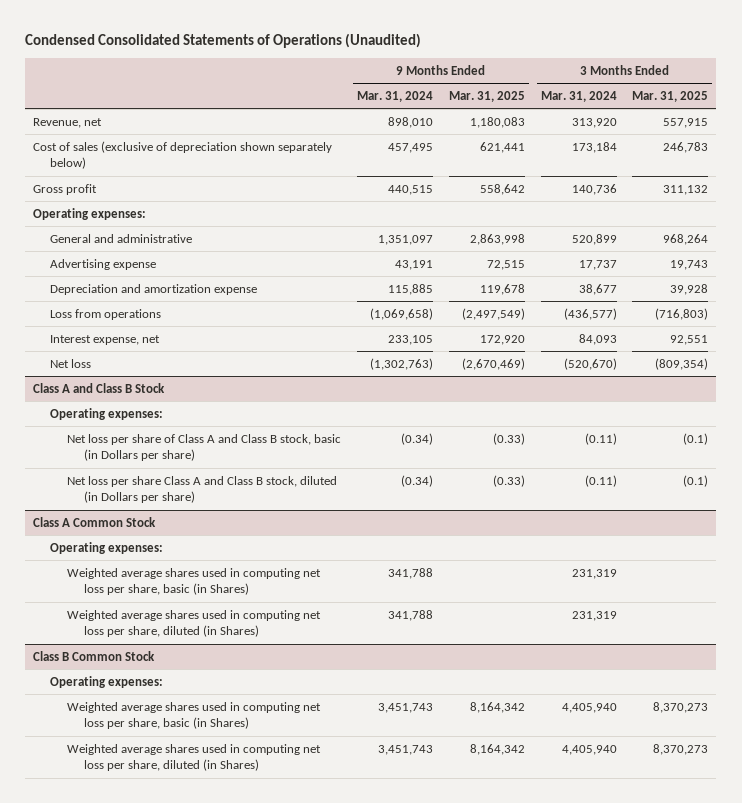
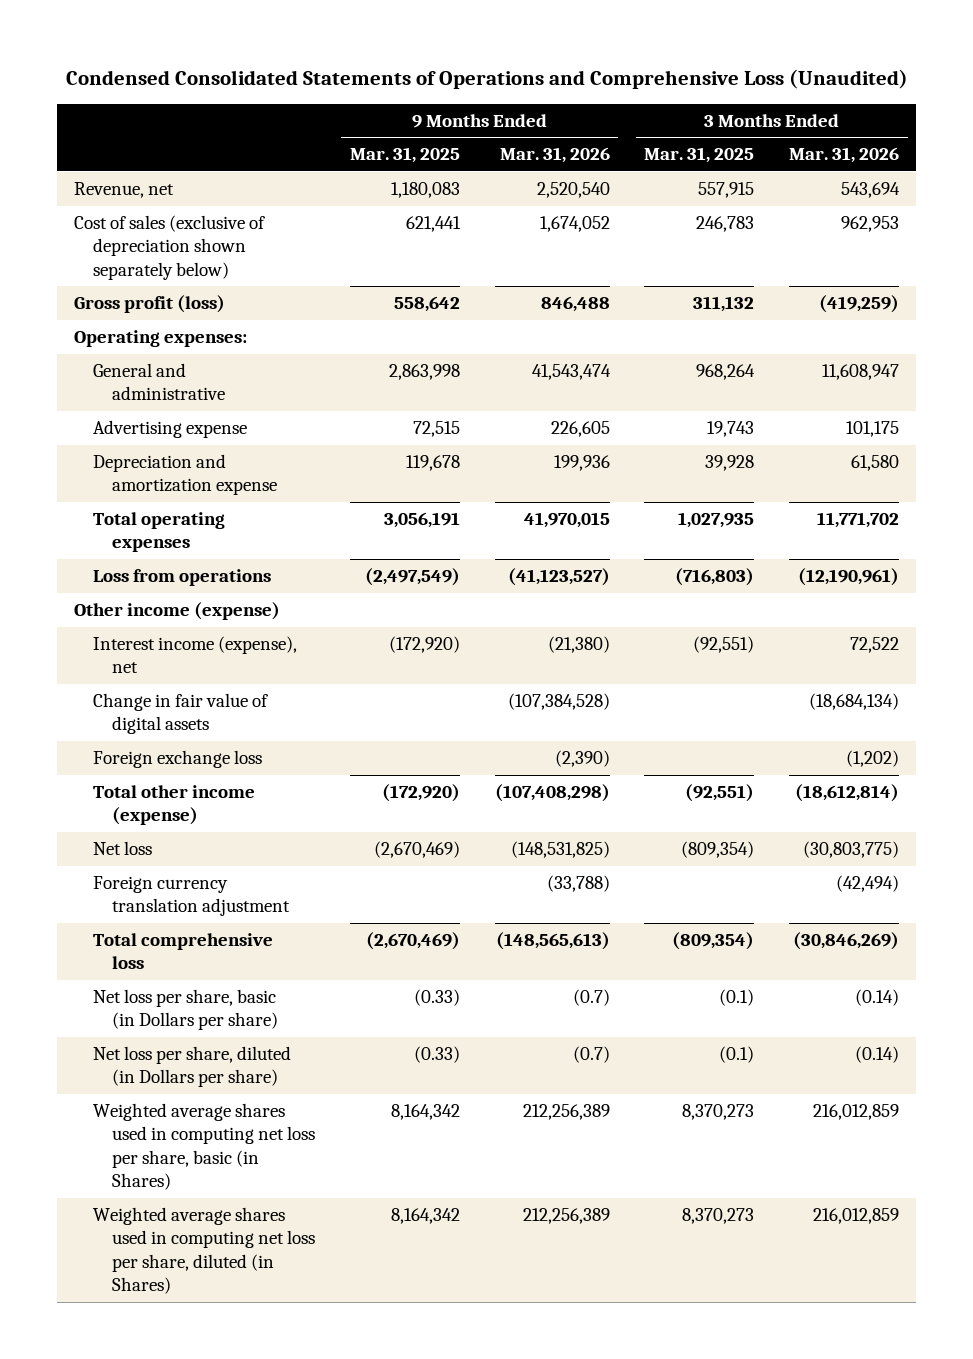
[25,33,422,49] Condensed Consolidated Statements of Operations (Unaudited) -> [65,69,908,90] Condensed Consolidated Statements of Operations and Comprehensive Loss (Unaudited)
[357,90,434,102] Mar. 31, 2024 -> none
[540,90,617,102] Mar. 31, 2024 -> none
none -> [499,147,610,164] Mar. 31, 2026
none -> [789,147,900,164] Mar. 31, 2026
[33,183,98,195] Gross profit -> [74,294,226,313] Gross profit (loss)
none -> [93,511,226,553] Total operating expenses
none -> [74,601,281,620] Other income (expense)
[50,334,161,345] Interest expense, net -> [93,635,298,674] Interest income (expense), net
[479,334,525,345] 172,920 -> [388,635,460,653] (172,920)
[670,334,709,345] 92,551 -> [693,635,755,653] (92,551)
none -> [93,692,269,735] Change in fair value of digital assets
none -> [93,749,263,768] Foreign exchange loss
none -> [93,784,256,826] Total other income (expense)
[33,382,166,393] Class A and Class B Stock -> none
[50,407,164,420] Operating expenses: -> none
[33,516,157,527] Class A Common Stock -> none
[50,541,164,554] Operating expenses: -> none
[67,567,322,596] Weighted average shares used in computing net loss per share, basic (in Shares) -> none
[67,609,322,638] Weighted average shares used in computing net loss per share, diluted (in Shares) -> none
[33,650,156,661] Class B Common Stock -> none
[50,675,164,688] Operating expenses: -> none
none -> [93,875,291,917] Foreign currency translation adjustment
none -> [93,932,274,970] Total comprehensive loss
[67,433,342,462] Net loss per share of Class A and Class B stock, basic (in Dollars per share) -> [93,988,279,1031] Net loss per share, basic (in Dollars per share)
[67,475,338,504] Net loss per share Class A and Class B stock, diluted (in Dollars per share) -> [93,1045,292,1088] Net loss per share, diluted (in Dollars per share)

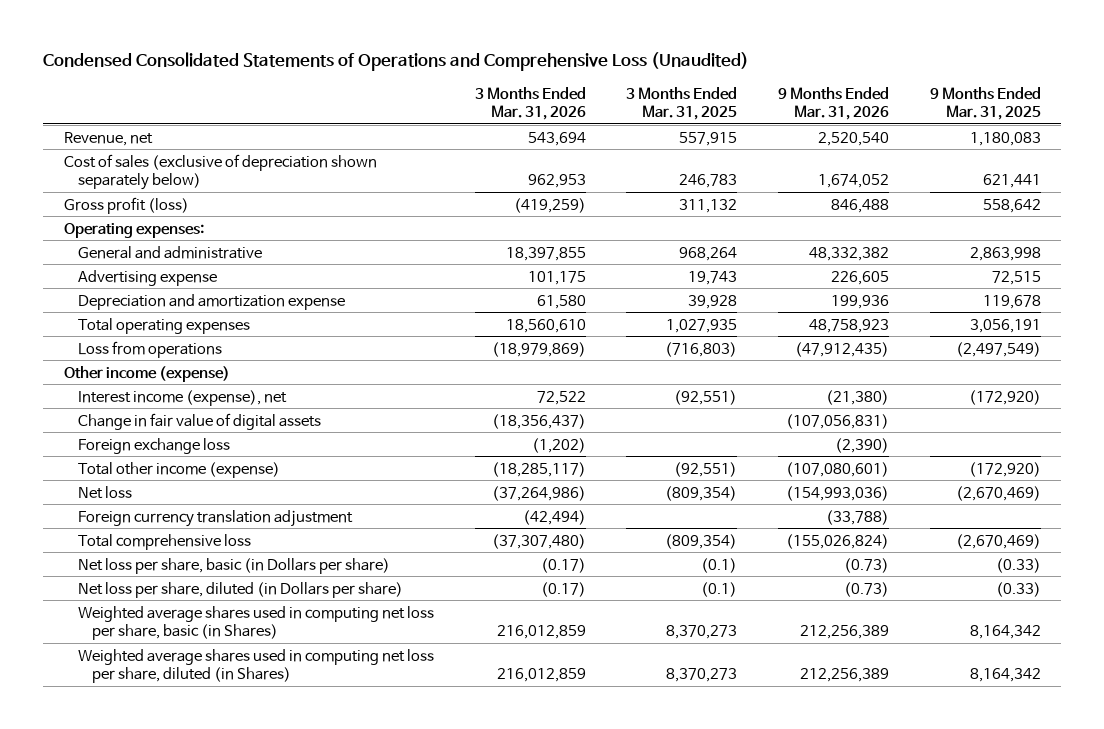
[531,363,611,380] 41,543,474 -> [809,246,890,261] 48,332,382
[822,363,900,380] 11,608,947 -> [505,246,586,261] 18,397,855
[523,511,610,528] 41,970,015 -> [809,318,890,333] 48,758,923
[817,511,900,528] 11,771,702 -> [505,318,586,333] 18,560,610
[507,567,610,586] (41,123,527) -> [795,341,890,357] (47,912,435)
[798,567,900,586] (12,190,961) -> [491,341,586,357] (18,979,869)
[507,692,610,710] (107,384,528) -> [786,413,890,429] (107,056,831)
[809,692,900,710] (18,684,134) -> [491,413,586,429] (18,356,437)
[494,783,610,802] (107,408,298) -> [786,461,890,477] (107,080,601)
[795,783,900,802] (18,612,814) -> [491,461,586,477] (18,285,117)
[510,840,610,858] (148,531,825) -> [786,485,890,501] (154,993,036)
[803,840,900,858] (30,803,775) -> [491,485,586,501] (37,264,986)
[495,931,610,950] (148,565,613) -> [786,533,890,549] (155,026,824)
[793,931,900,950] (30,846,269) -> [491,533,586,549] (37,307,480)
[572,988,610,1006] (0.7) -> [844,557,890,573] (0.73)
[855,988,900,1006] (0.14) -> [540,557,586,573] (0.17)
[572,1045,610,1063] (0.7) -> [844,581,890,597] (0.73)
[855,1045,900,1063] (0.14) -> [540,581,586,597] (0.17)

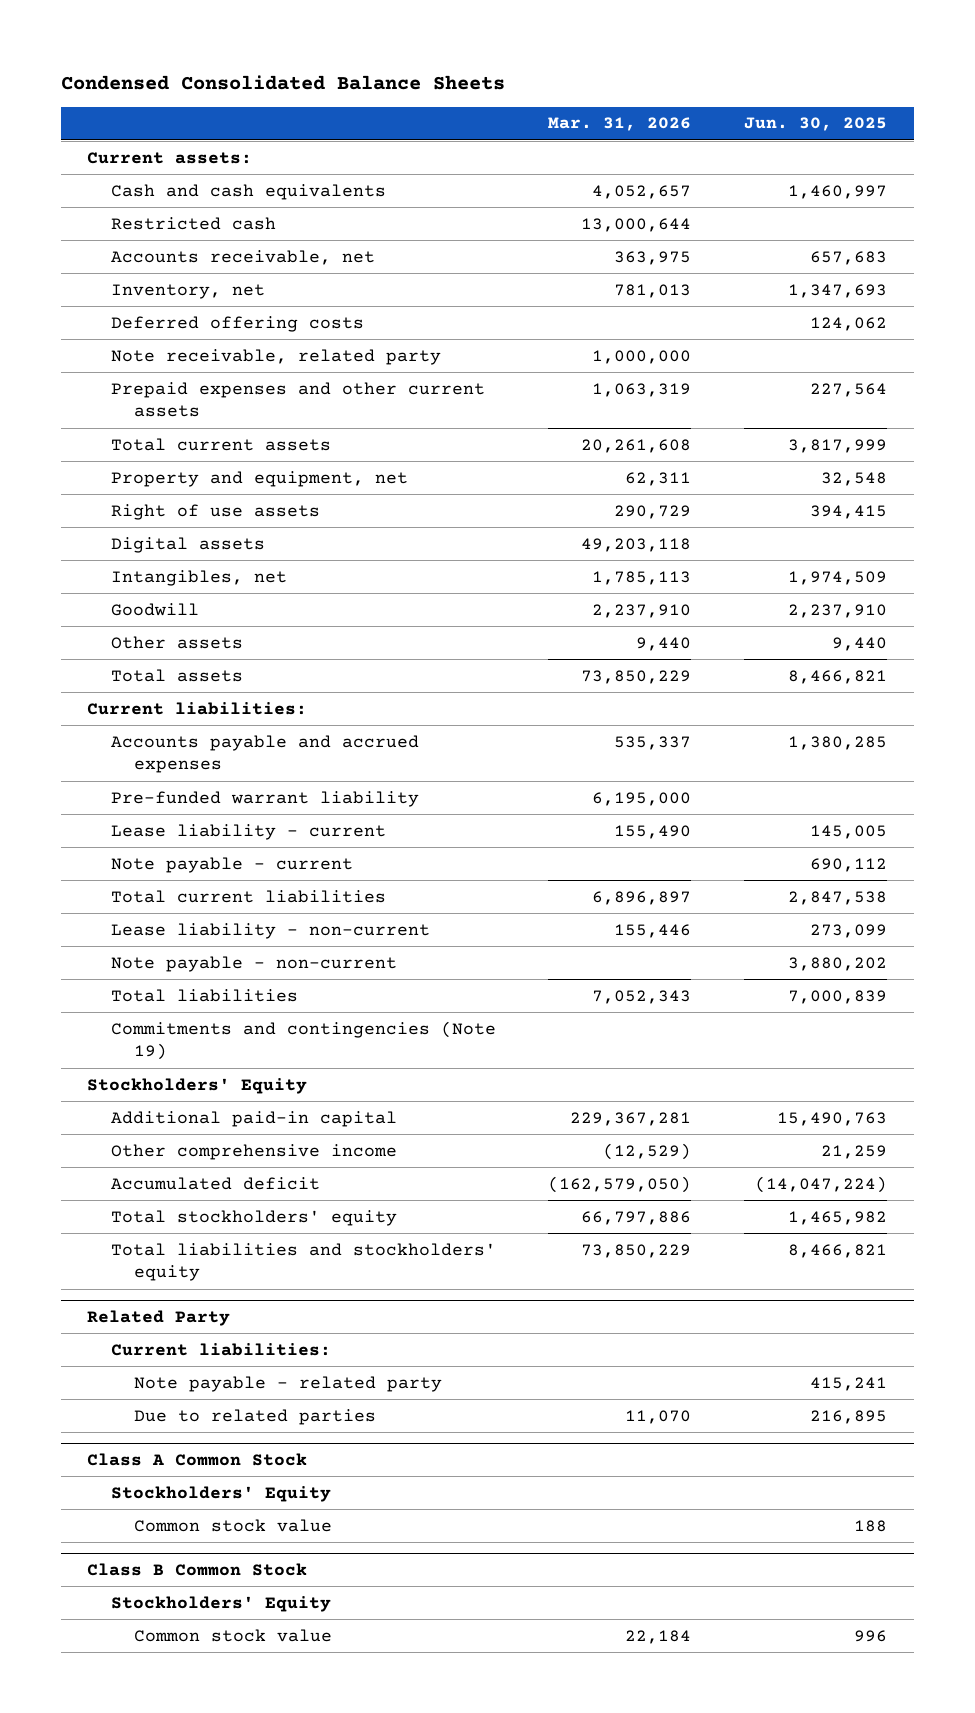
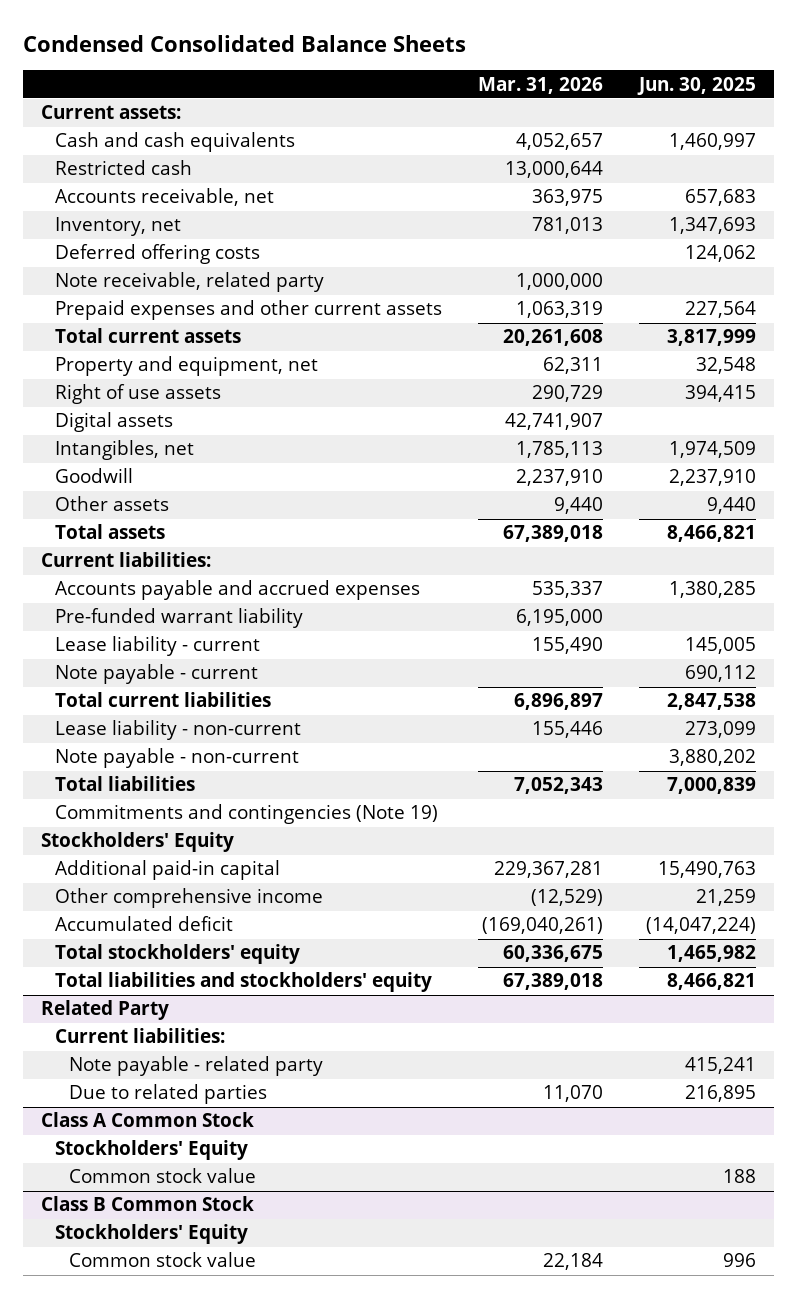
[581,537,692,552] 49,203,118 -> [505,413,604,431] 42,741,907
[581,669,692,684] 73,850,229 -> [503,525,604,543] 67,389,018
[548,1175,692,1193] (162,579,050) -> [482,917,604,935] (169,040,261)
[581,1210,692,1225] 66,797,886 -> [503,945,604,963] 60,336,675
[581,1243,692,1258] 73,850,229 -> [503,973,604,991] 67,389,018

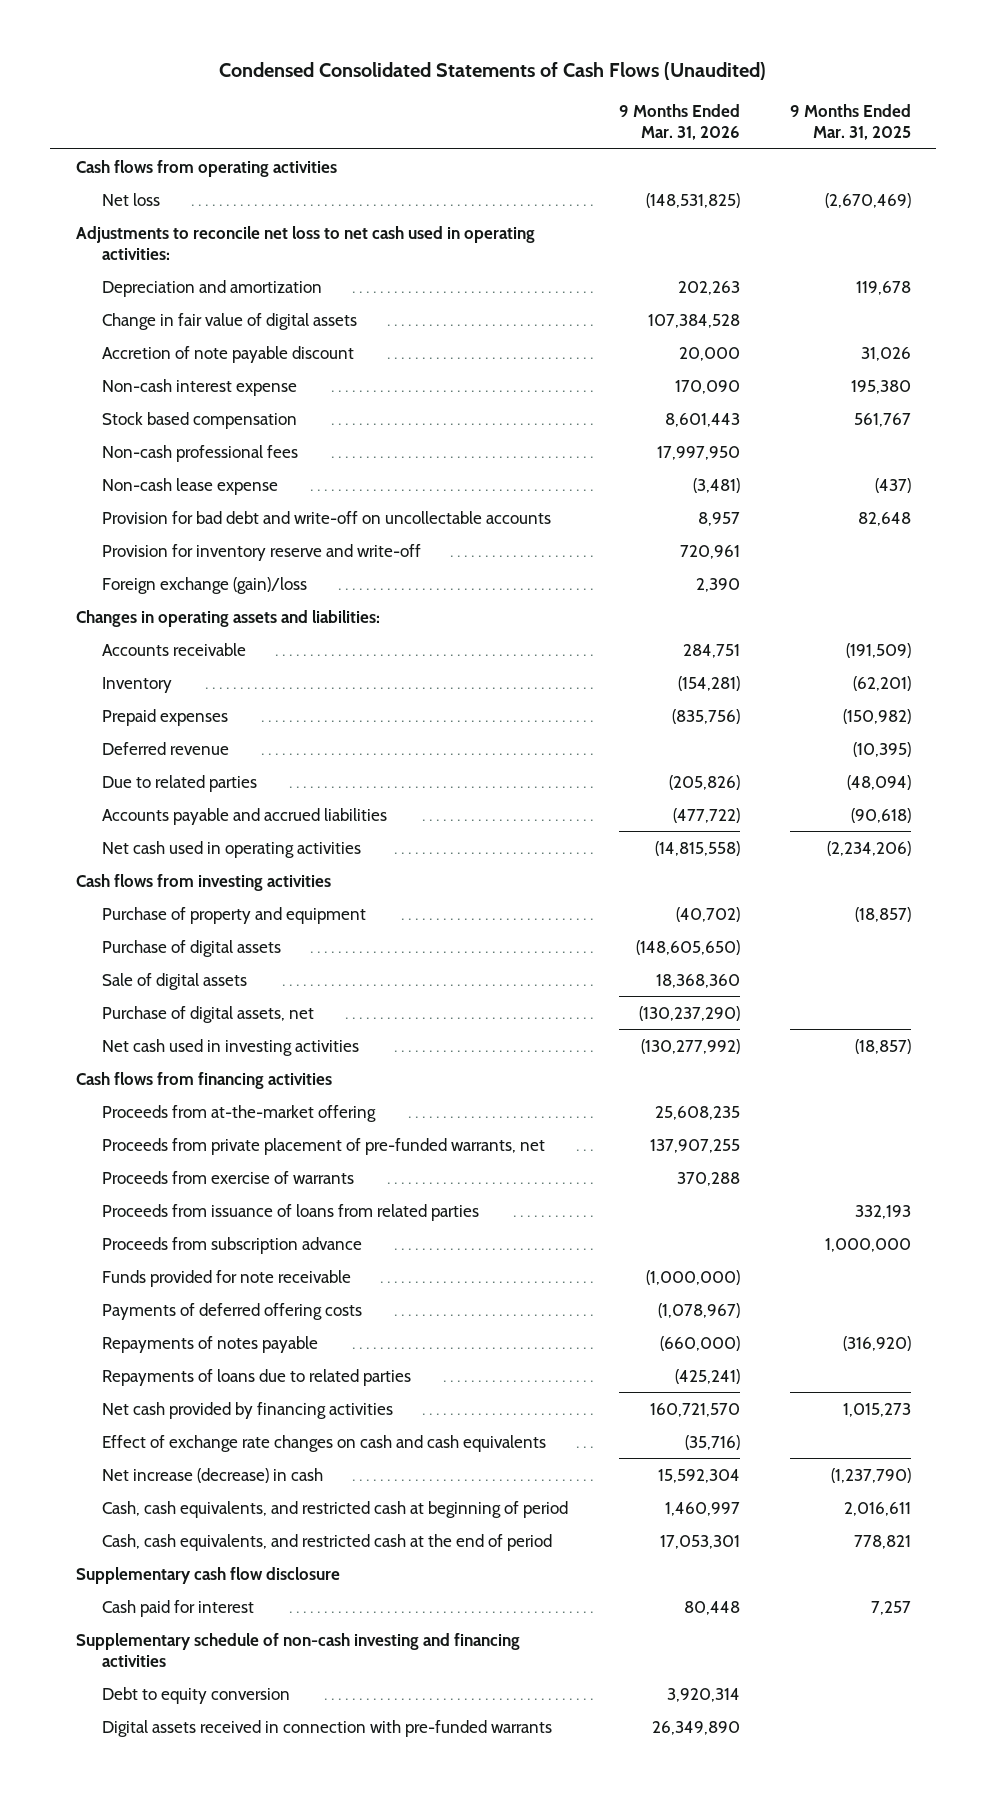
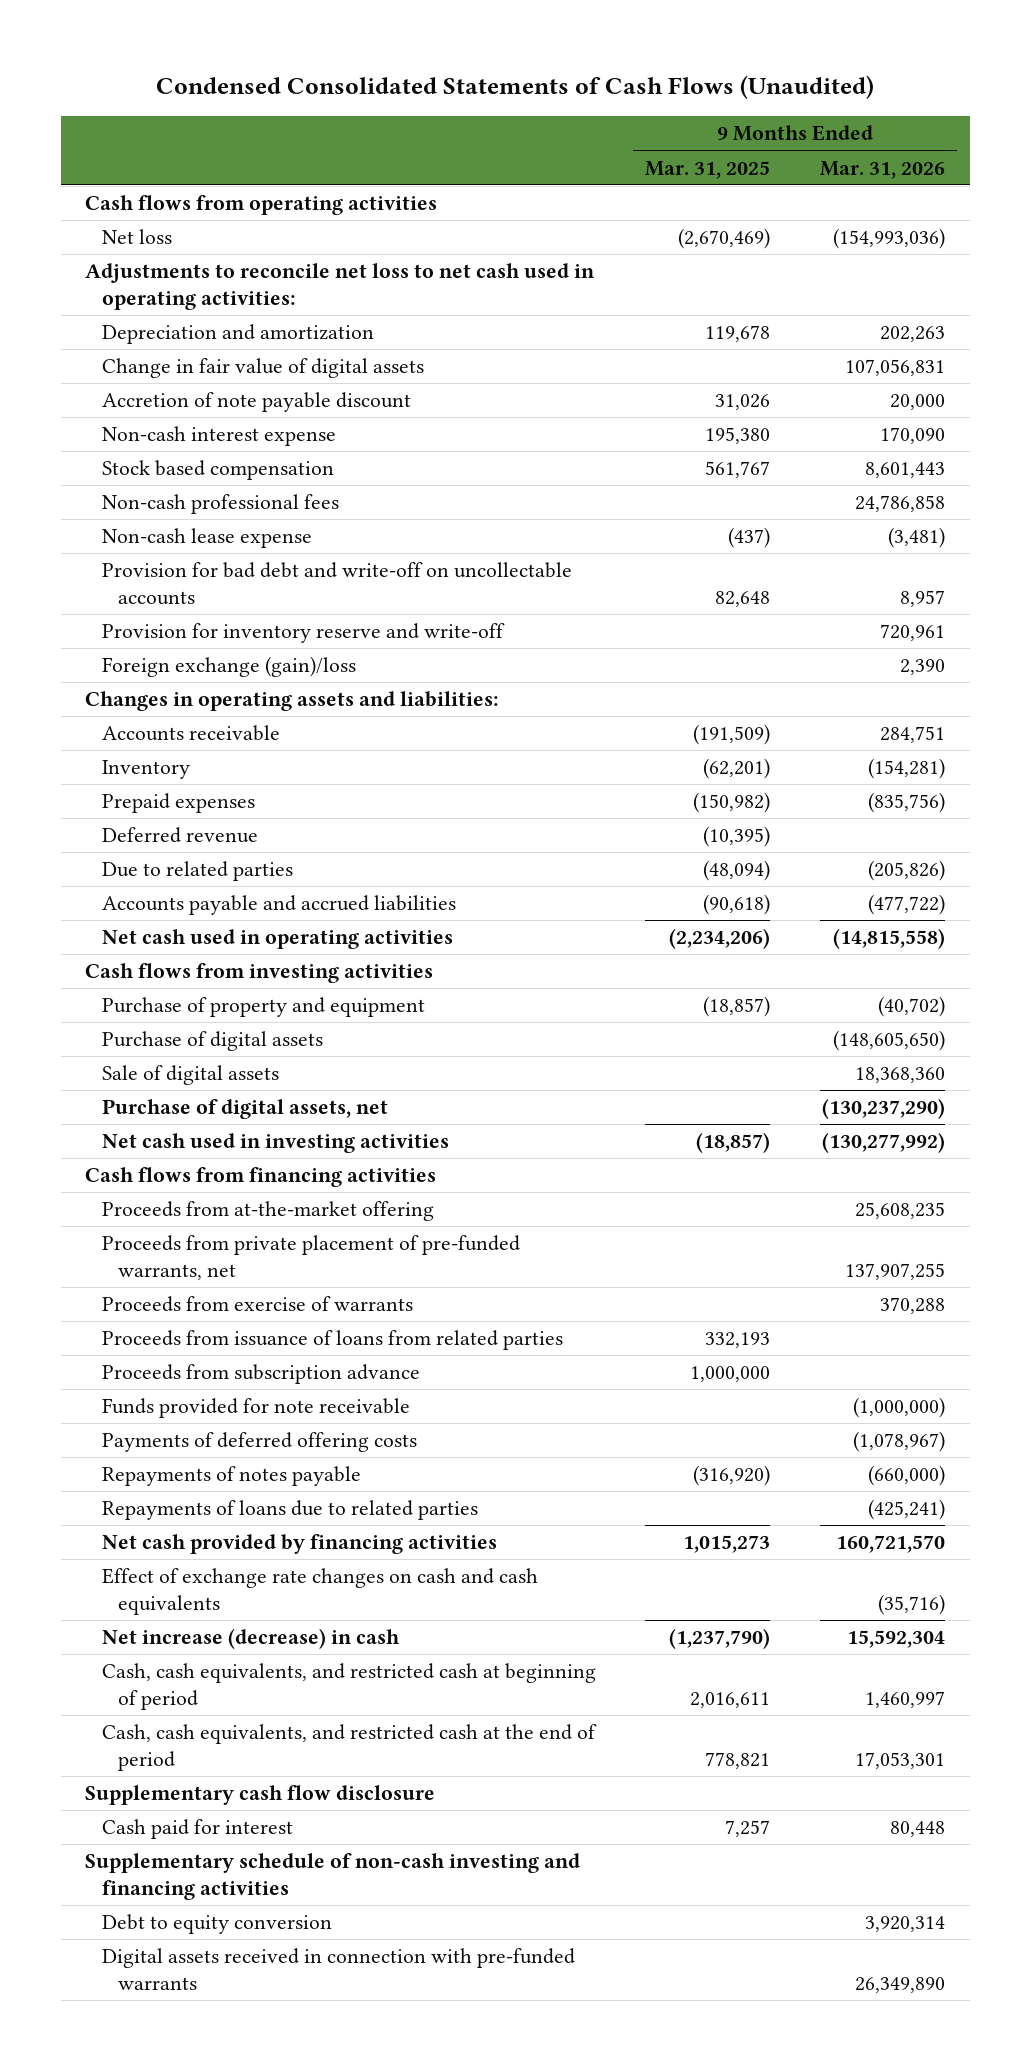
[645,192,740,208] (148,531,825) -> [832,228,945,250] (154,993,036)
[647,313,740,328] 107,384,528 -> [844,359,945,377] 107,056,831
[656,445,740,460] 17,997,950 -> [854,495,945,513] 24,786,858

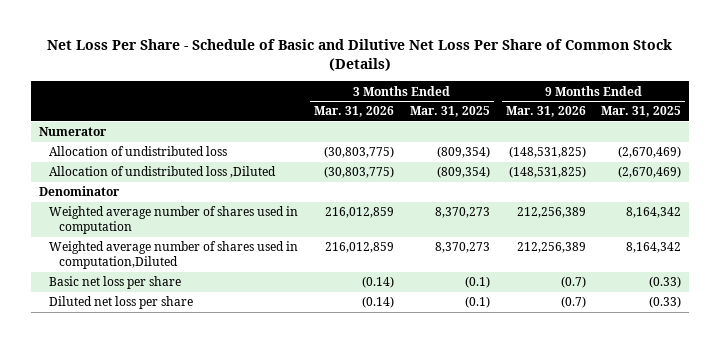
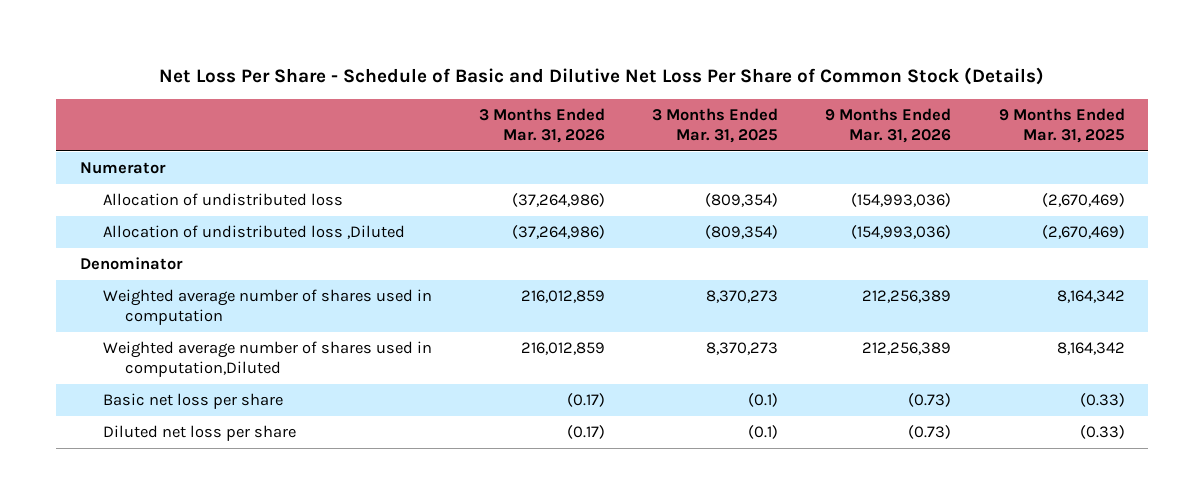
[324,146,395,159] (30,803,775) -> [511,193,605,208] (37,264,986)
[508,146,586,159] (148,531,825) -> [851,193,952,208] (154,993,036)
[324,166,395,179] (30,803,775) -> [511,225,605,240] (37,264,986)
[508,166,586,179] (148,531,825) -> [851,225,952,240] (154,993,036)
[362,276,395,289] (0.14) -> [566,393,605,408] (0.17)
[560,276,586,289] (0.7) -> [908,393,952,408] (0.73)
[362,296,395,309] (0.14) -> [566,425,605,440] (0.17)
[560,296,586,309] (0.7) -> [908,425,952,440] (0.73)

